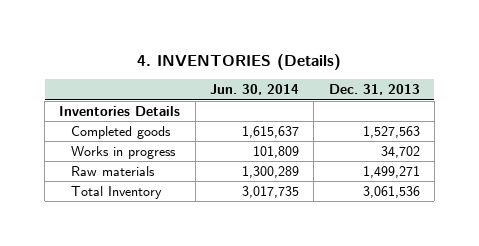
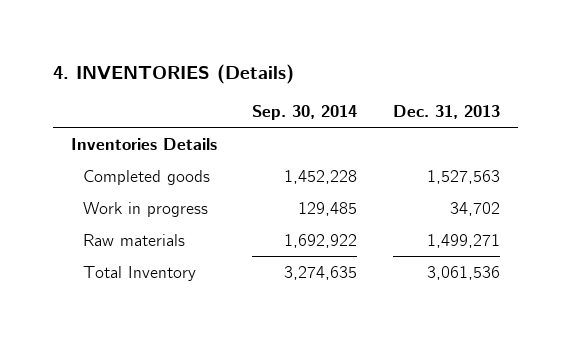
[209,84,299,96] Jun. 30, 2014 -> none
none -> [252,105,358,121] Sep. 30, 2014
[71,145,177,159] Works in progress -> [83,201,209,217] Work in progress

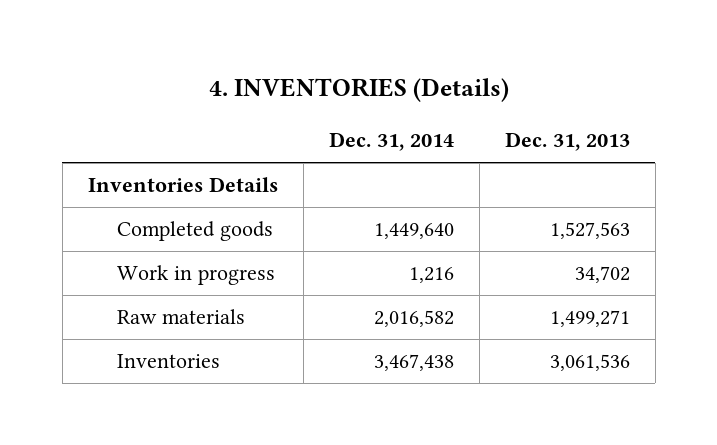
[252,105,358,121] Sep. 30, 2014 -> none
none -> [328,132,454,152] Dec. 31, 2014
[83,265,197,281] Total Inventory -> [117,353,221,368] Inventories

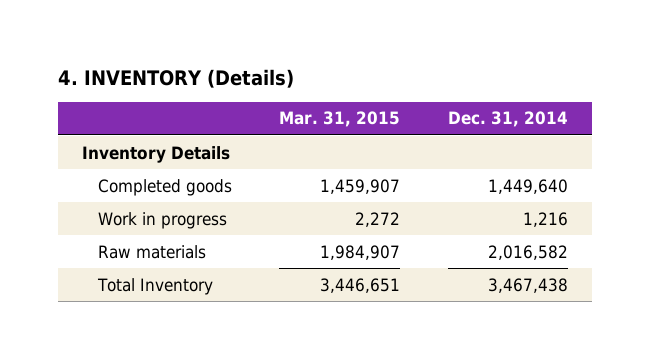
[208,78,509,103] 4. INVENTORIES (Details) -> [58,68,295,88] 4. INVENTORY (Details)
[504,132,630,152] Dec. 31, 2013 -> none
none -> [279,111,401,128] Mar. 31, 2015
[87,176,278,192] Inventories Details -> [82,145,231,163] Inventory Details
[117,353,221,368] Inventories -> [96,277,213,295] Total Inventory

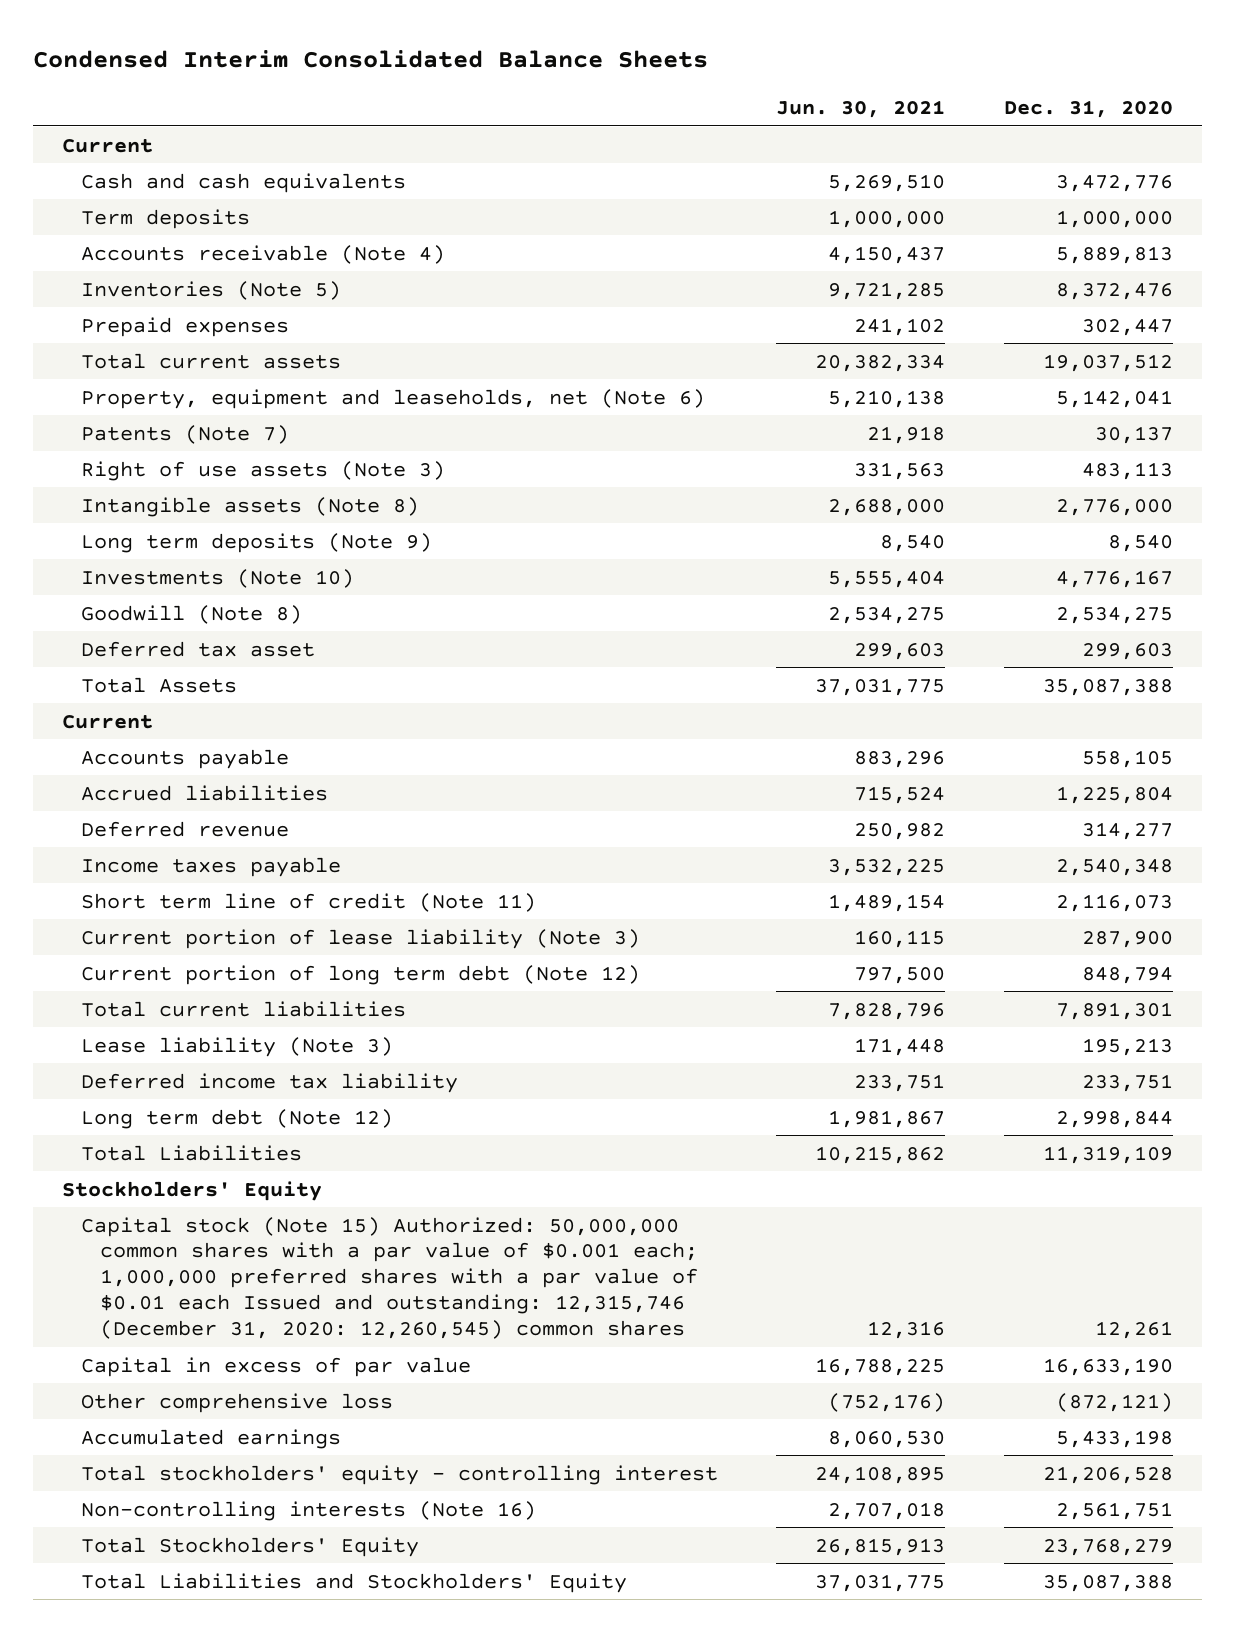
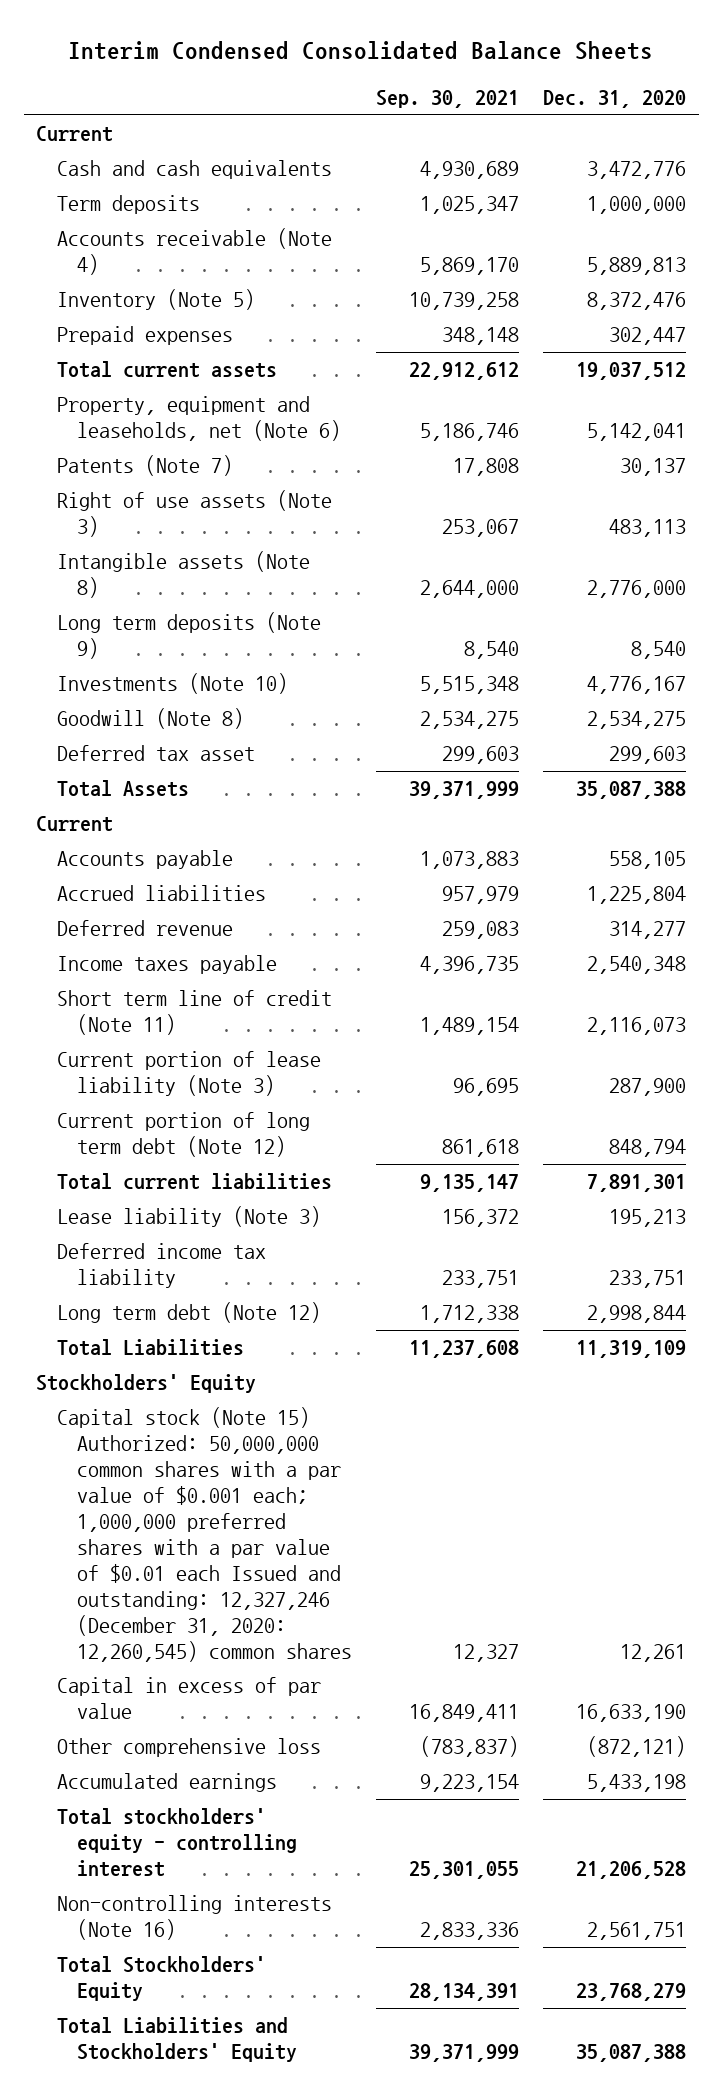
[33,50,709,69] Condensed Interim Consolidated Balance Sheets -> [68,40,654,60] Interim Condensed Consolidated Balance Sheets
[776,100,946,119] Jun. 30, 2021 -> none
none -> [376,89,520,108] Sep. 30, 2021
[81,280,342,300] Inventories (Note 5) -> [56,289,255,311] Inventory (Note 5)
[81,1216,698,1340] Capital stock (Note 15) Authorized: 50,000,000 common shares with a par value of $0.001 each; 1,000,000 preferred shares with a par value of $0.01 each Issued and outstanding: 12,315,746 (December 31, 2020: 12,260,545) common shares -> [56,1407,352,1662] Capital stock (Note 15) Authorized: 50,000,000 common shares with a par value of $0.001 each; 1,000,000 preferred shares with a par value of $0.01 each Issued and outstanding: 12,327,246 (December 31, 2020: 12,260,545) common shares

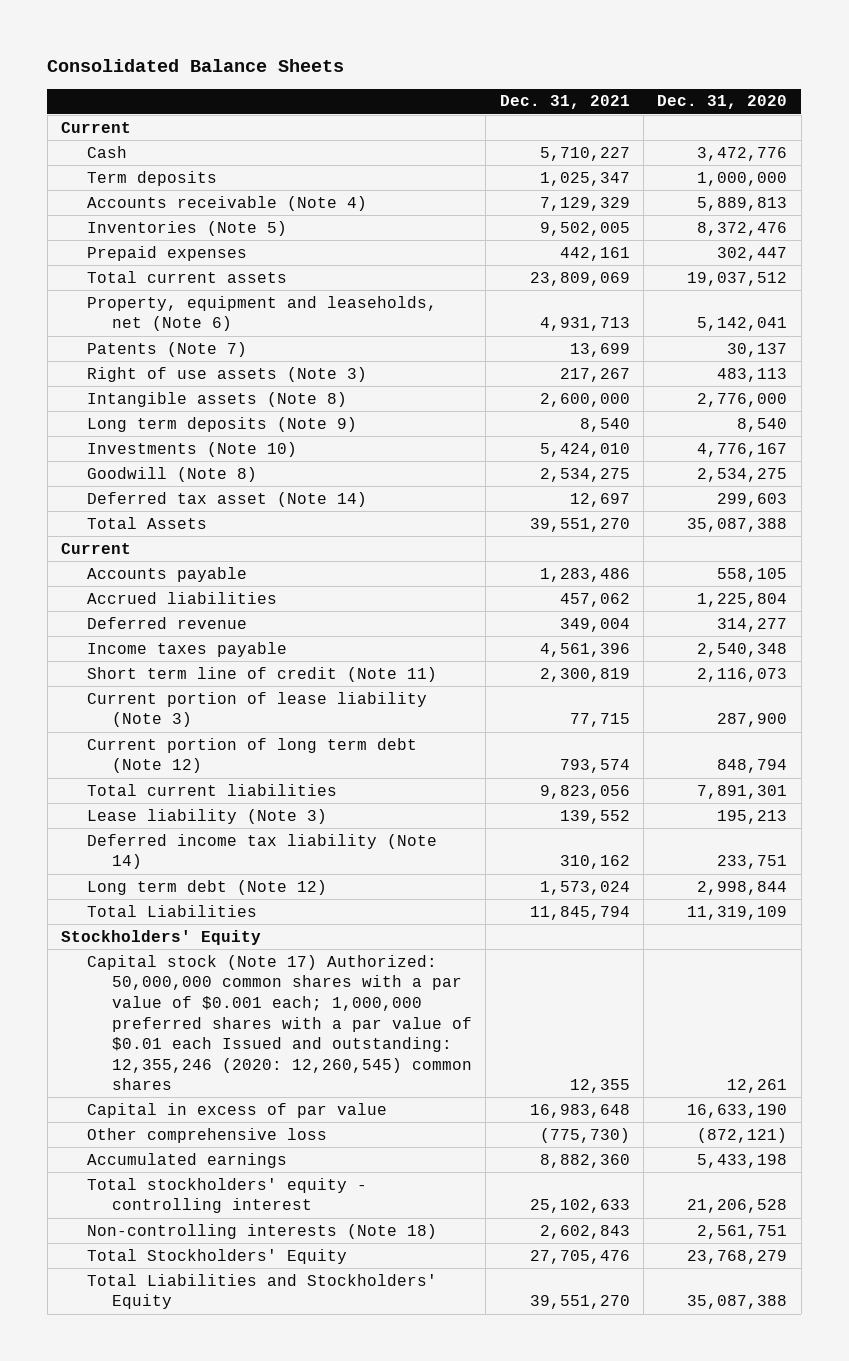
[68,40,654,60] Interim Condensed Consolidated Balance Sheets -> [47,59,345,73] Consolidated Balance Sheets
[376,89,520,108] Sep. 30, 2021 -> none
none -> [499,95,630,110] Dec. 31, 2021
[56,160,332,180] Cash and cash equivalents -> [86,145,127,158] Cash
[56,289,255,311] Inventory (Note 5) -> [86,220,287,236] Inventories (Note 5)
[56,745,255,762] Deferred tax asset -> [86,491,367,507] Deferred tax asset (Note 14)
[56,1243,266,1289] Deferred income tax liability -> [86,833,437,870] Deferred income tax liability (Note 14)
[56,1407,352,1662] Capital stock (Note 15) Authorized: 50,000,000 common shares with a par value of $0.001 each; 1,000,000 preferred shares with a par value of $0.01 each Issued and outstanding: 12,327,246 (December 31, 2020: 12,260,545) common shares -> [86,954,473,1091] Capital stock (Note 17) Authorized: 50,000,000 common shares with a par value of $0.001 each; 1,000,000 preferred shares with a par value of $0.01 each Issued and outstanding: 12,355,246 (2020: 12,260,545) common shares
[56,1895,332,1941] Non-controlling interests (Note 16) -> [86,1223,437,1239] Non-controlling interests (Note 18)

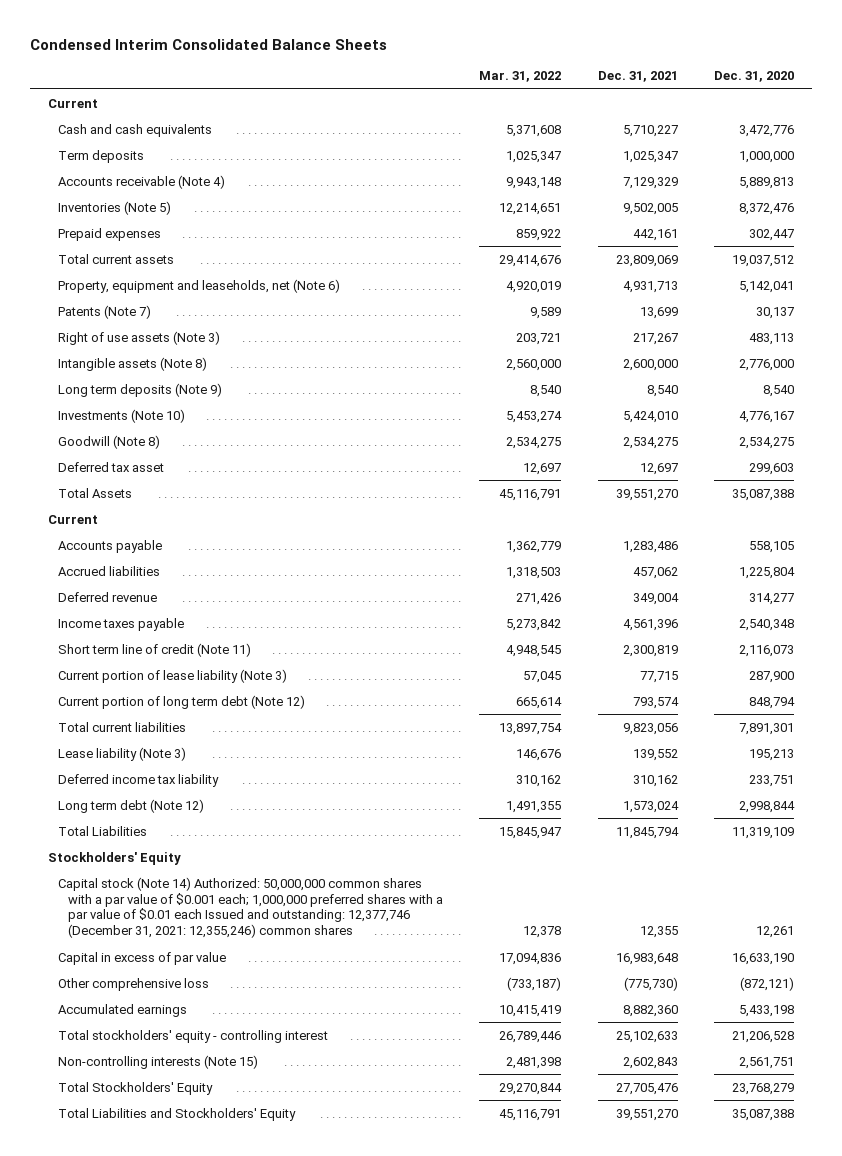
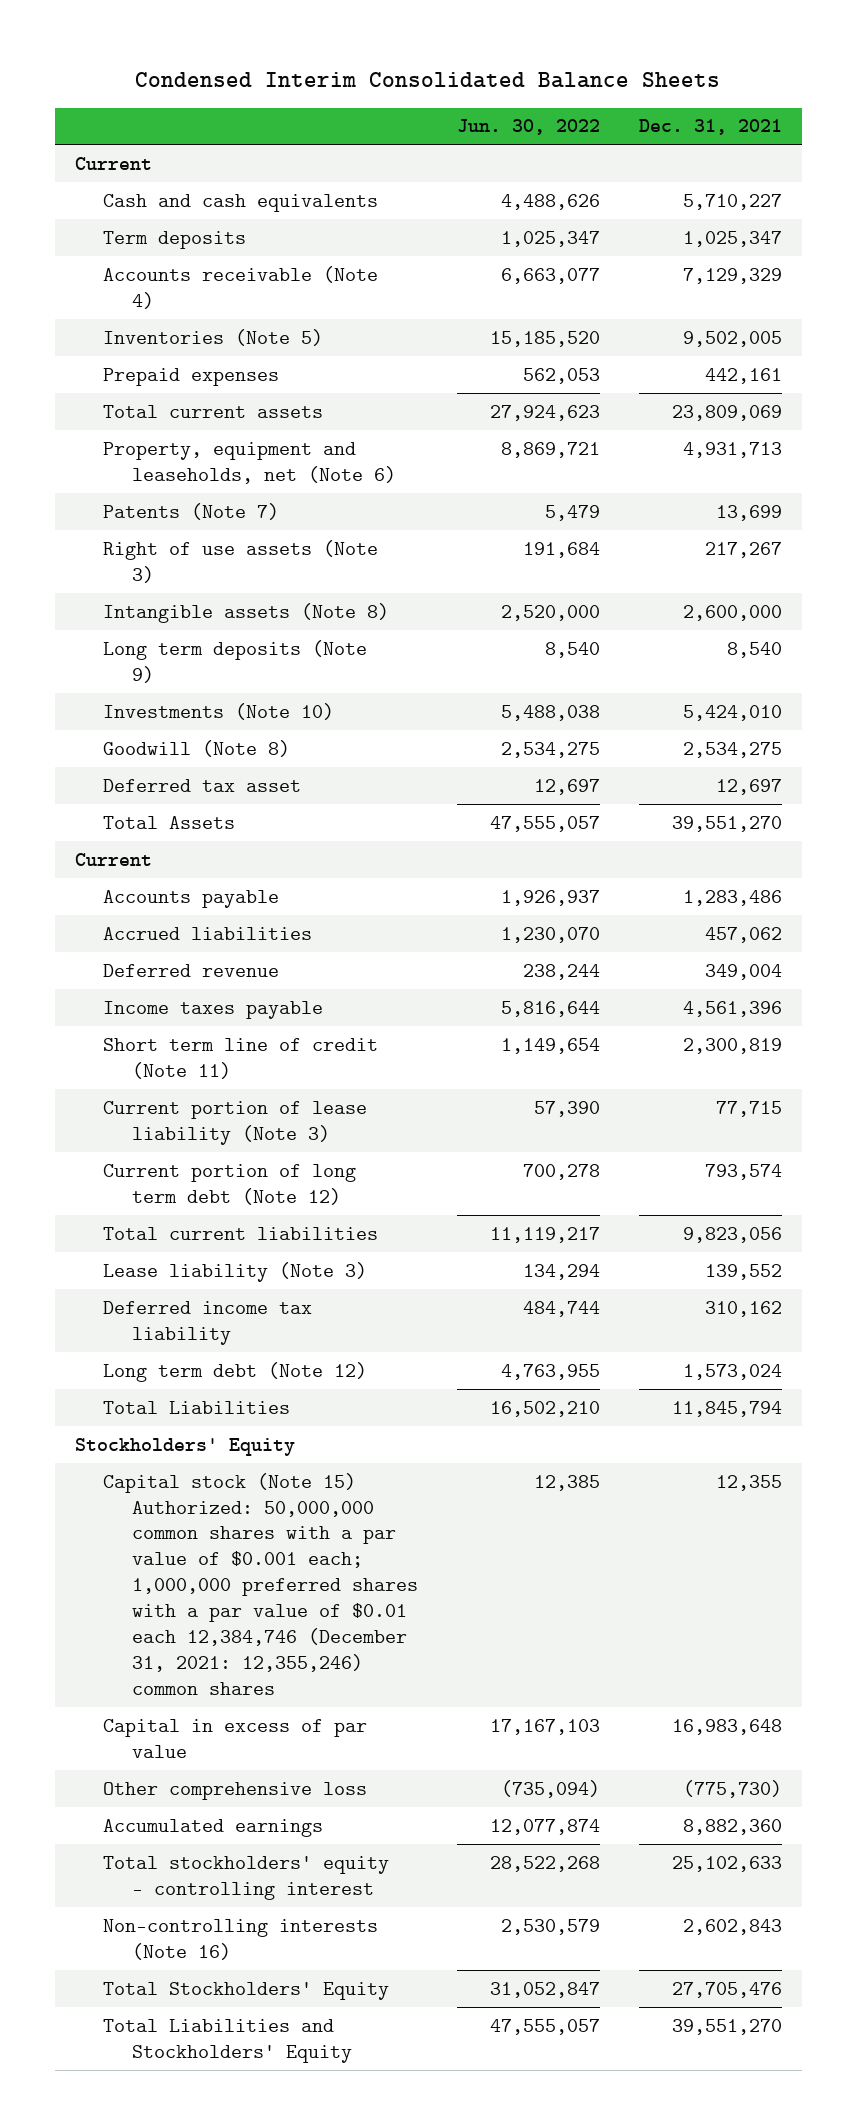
[479,71,562,83] Mar. 31, 2022 -> none
[713,71,794,83] Dec. 31, 2020 -> none
none -> [456,119,600,136] Jun. 30, 2022
[57,876,443,939] Capital stock (Note 14) Authorized: 50,000,000 common shares with a par value of $0.001 each; 1,000,000 preferred shares with a par value of $0.01 each Issued and outstanding: 12,377,746 (December 31, 2021: 12,355,246) common shares -> [103,1472,418,1695] Capital stock (Note 15) Authorized: 50,000,000 common shares with a par value of $0.001 each; 1,000,000 preferred shares with a par value of $0.01 each 12,384,746 (December 31, 2021: 12,355,246) common shares
[57,1054,258,1069] Non-controlling interests (Note 15) -> [103,1918,379,1960] Non-controlling interests (Note 16)

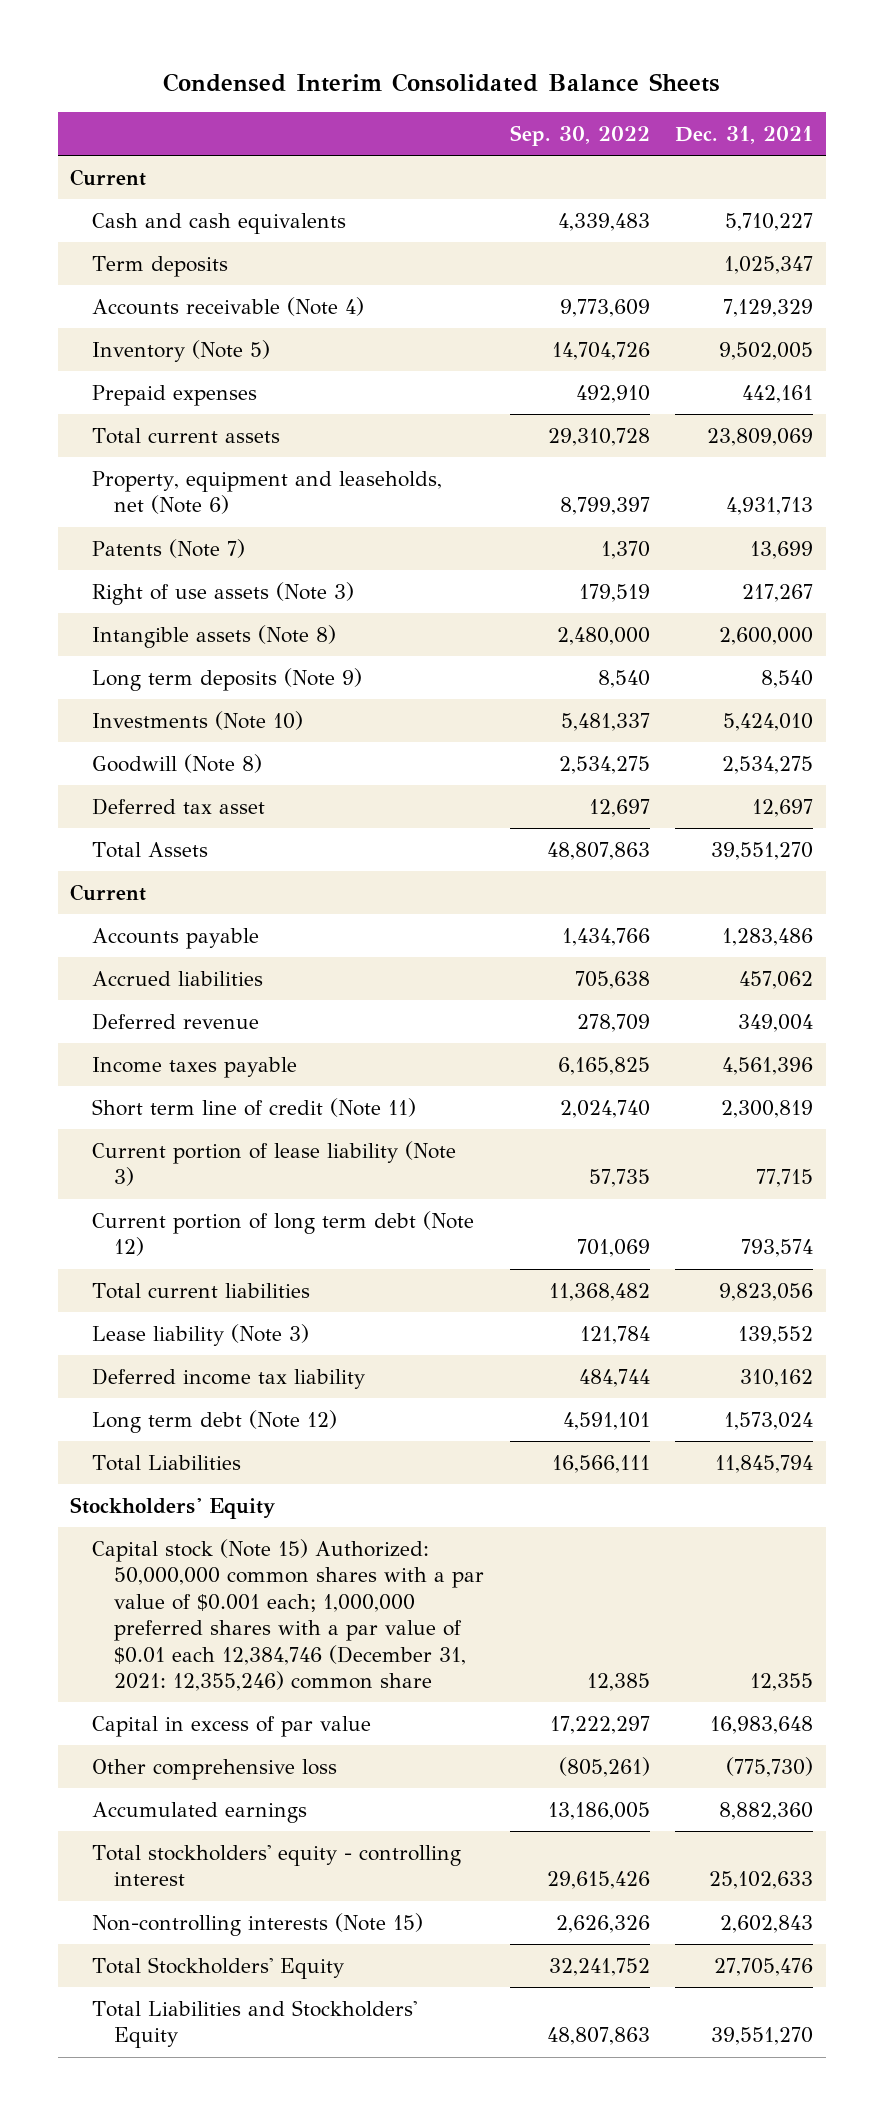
[456,119,600,136] Jun. 30, 2022 -> none
none -> [509,124,650,146] Sep. 30, 2022
[103,328,324,346] Inventories (Note 5) -> [92,339,271,362] Inventory (Note 5)
[103,1472,418,1695] Capital stock (Note 15) Authorized: 50,000,000 common shares with a par value of $0.001 each; 1,000,000 preferred shares with a par value of $0.01 each 12,384,746 (December 31, 2021: 12,355,246) common shares -> [92,1538,485,1691] Capital stock (Note 15) Authorized: 50,000,000 common shares with a par value of $0.001 each; 1,000,000 preferred shares with a par value of $0.01 each 12,384,746 (December 31, 2021: 12,355,246) common share
[103,1918,379,1960] Non-controlling interests (Note 16) -> [92,1912,424,1936] Non-controlling interests (Note 15)

